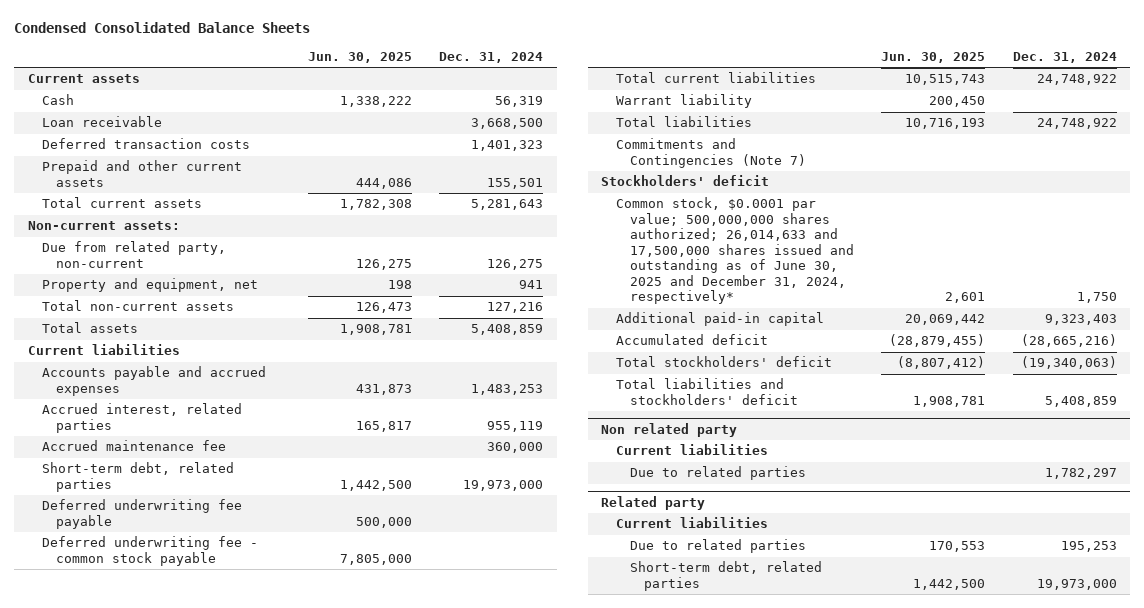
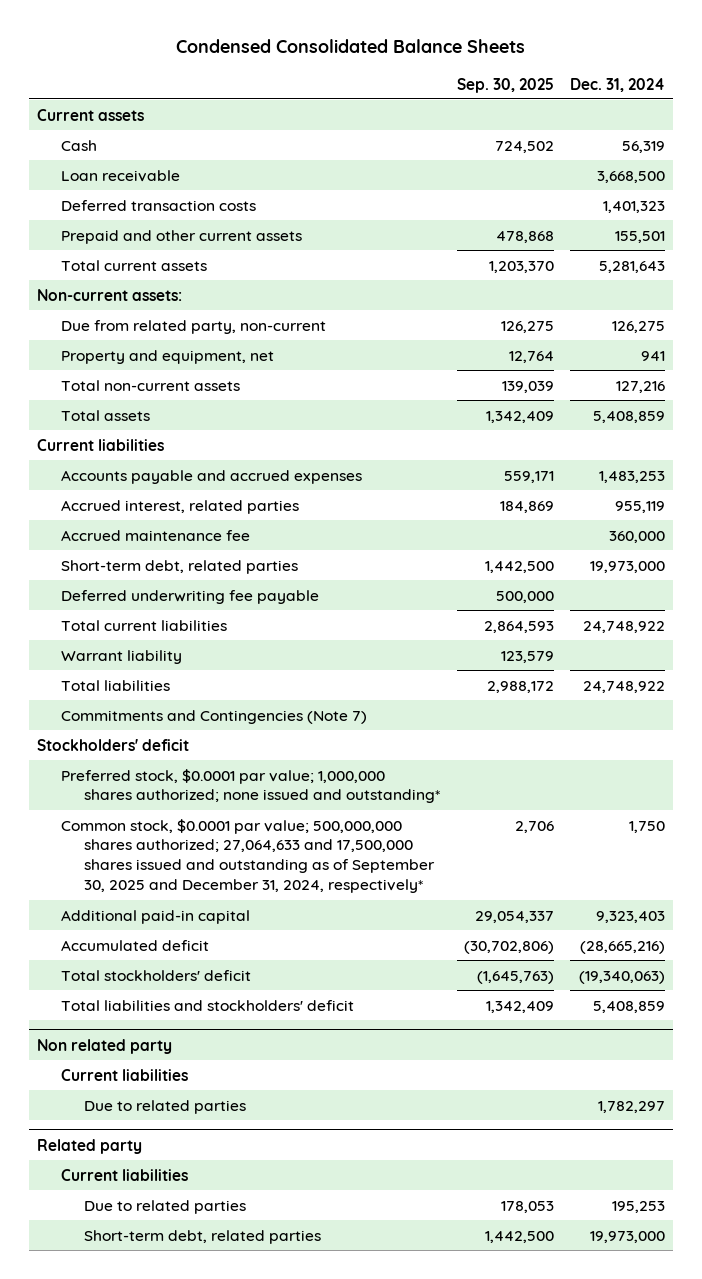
[307,51,412,63] Jun. 30, 2025 -> none
none -> [456,77,554,93] Sep. 30, 2025
[42,536,259,566] Deferred underwriting fee - common stock payable -> none
none -> [60,768,441,804] Preferred stock, $0.0001 par value; 1,000,000 shares authorized; none issued and outstanding*
[615,197,854,305] Common stock, $0.0001 par value; 500,000,000 shares authorized; 26,014,633 and 17,500,000 shares issued and outstanding as of June 30, 2025 and December 31, 2024, respectively* -> [60,818,436,894] Common stock, $0.0001 par value; 500,000,000 shares authorized; 27,064,633 and 17,500,000 shares issued and outstanding as of September 30, 2025 and December 31, 2024, respectively*

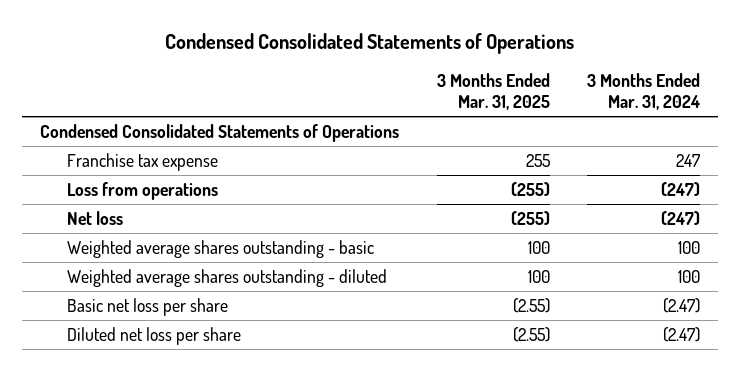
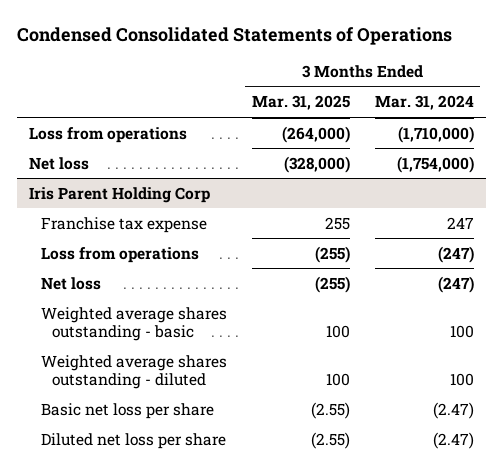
[40,123,400,142] Condensed Consolidated Statements of Operations -> none
none -> [29,126,188,143] Loss from operations
none -> [29,156,90,170] Net loss
none -> [29,186,211,203] Iris Parent Holding Corp

